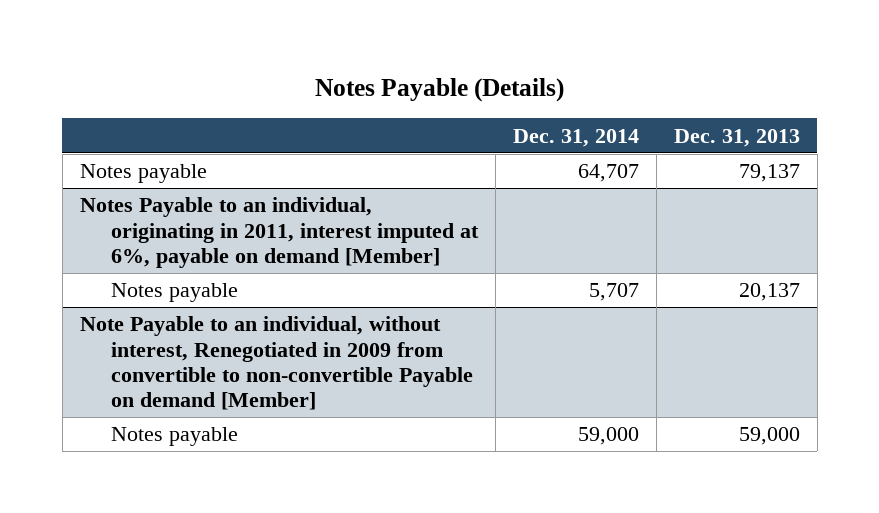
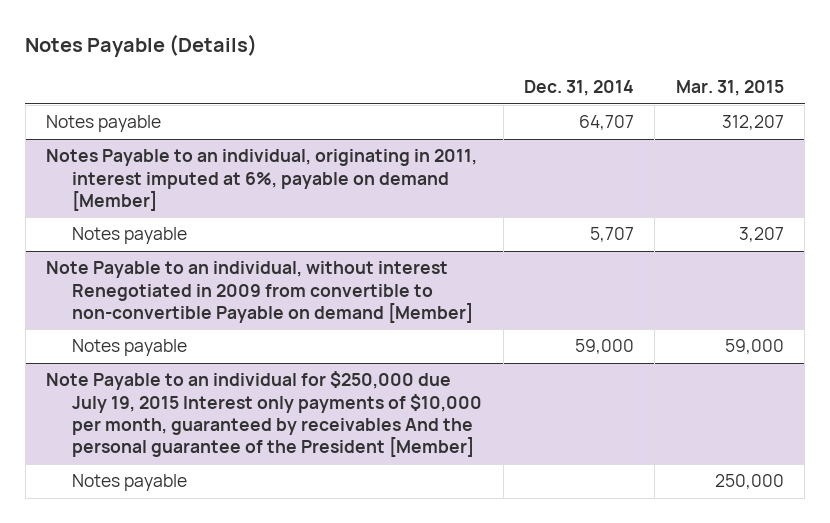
[673,128,800,147] Dec. 31, 2013 -> none
none -> [675,80,784,97] Mar. 31, 2015
[79,316,474,411] Note Payable to an individual, without interest, Renegotiated in 2009 from convertible to non-convertible Payable on demand [Member] -> [46,261,474,323] Note Payable to an individual, without interest Renegotiated in 2009 from convertible to non-convertible Payable on demand [Member]
none -> [46,371,483,458] Note Payable to an individual for $250,000 due July 19, 2015 Interest only payments of $10,000 per month, guaranteed by receivables And the personal guarantee of the President [Member]
none -> [72,474,188,492] Notes payable

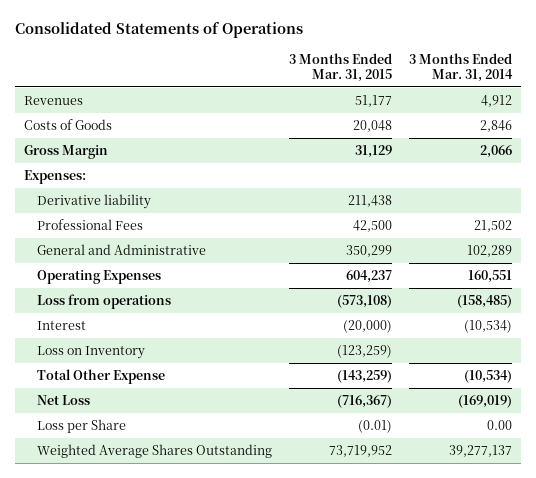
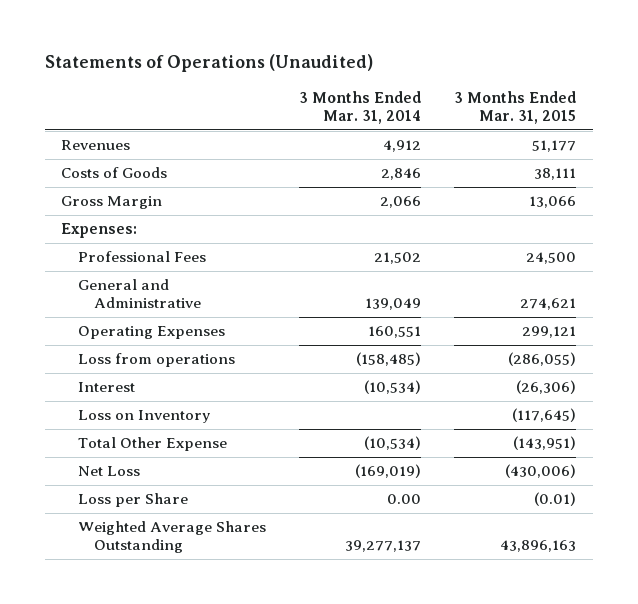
[15,22,304,39] Consolidated Statements of Operations -> [44,54,373,73] Statements of Operations (Unaudited)
[352,119,392,132] 20,048 -> [534,168,577,181] 38,111
[354,144,392,158] 31,129 -> [529,196,577,209] 13,066
[36,193,151,209] Derivative liability -> none
[352,219,392,232] 42,500 -> [526,252,577,265] 24,500
[345,244,392,257] 350,299 -> [520,298,577,311] 274,621
[467,244,513,257] 102,289 -> [365,298,422,311] 139,049
[345,269,392,283] 604,237 -> [522,326,577,339] 299,121
[336,294,392,308] (573,108) -> [508,352,577,367] (286,055)
[342,319,392,333] (20,000) -> [516,380,577,395] (26,306)
[336,344,392,358] (123,259) -> [512,408,577,423] (117,645)
[336,369,392,383] (143,259) -> [513,436,577,451] (143,951)
[336,394,392,408] (716,367) -> [505,464,577,479] (430,006)
[328,444,392,457] 73,719,952 -> [500,540,577,553] 43,896,163

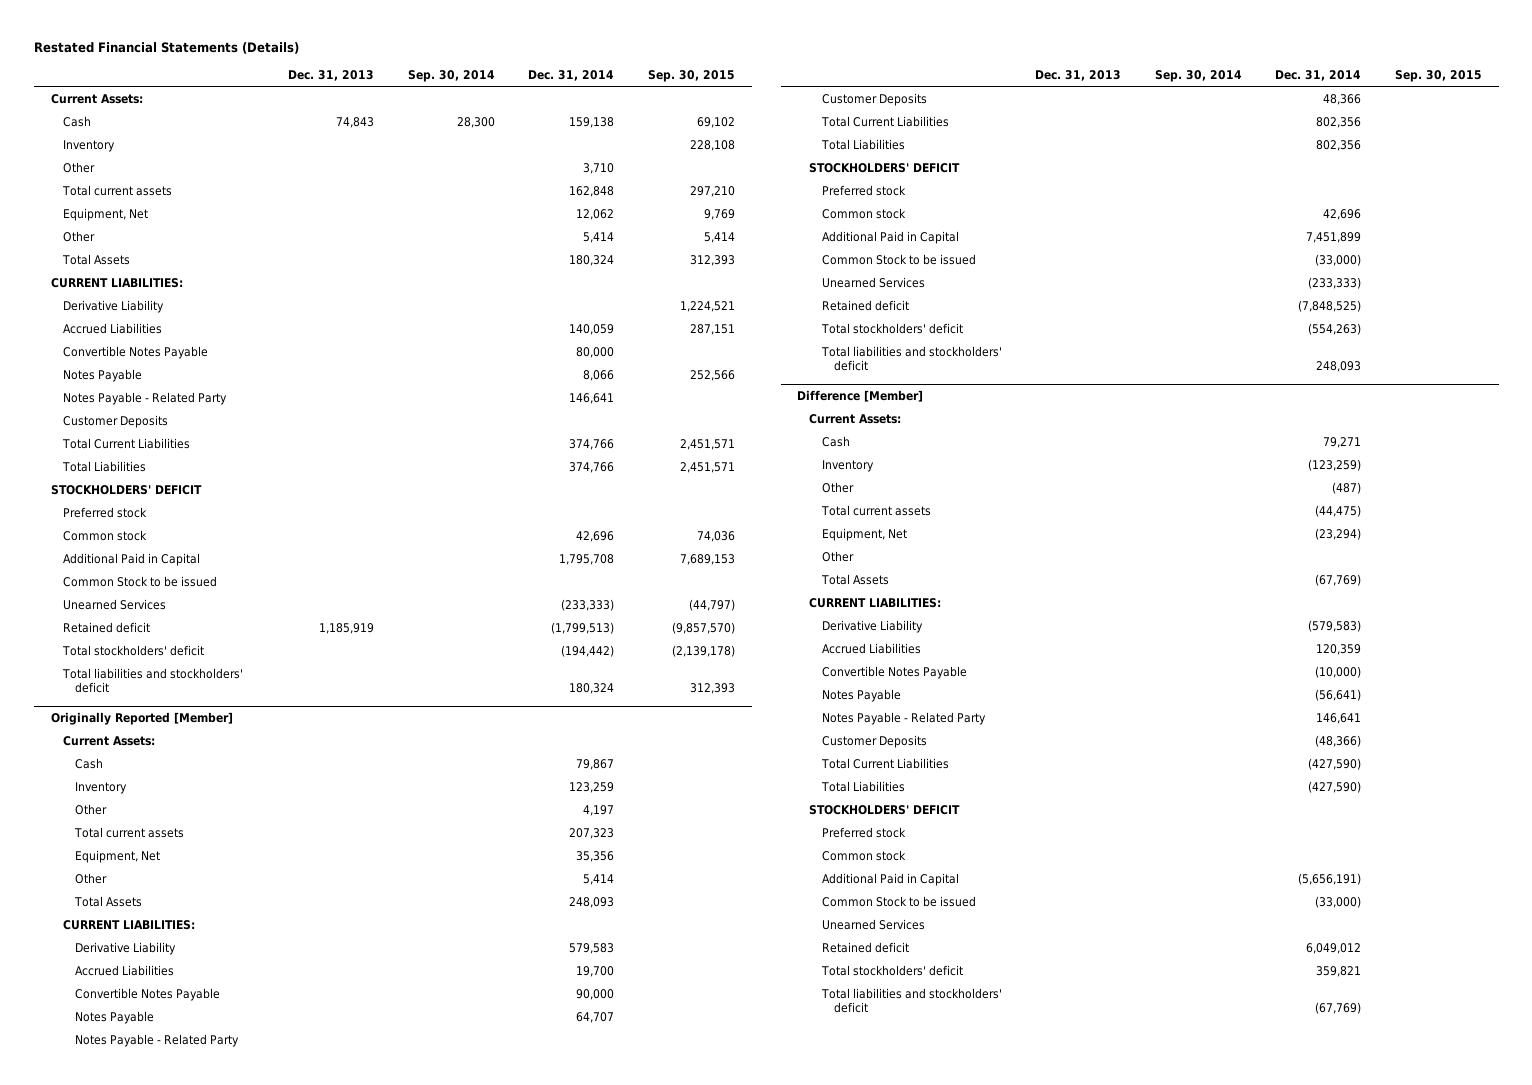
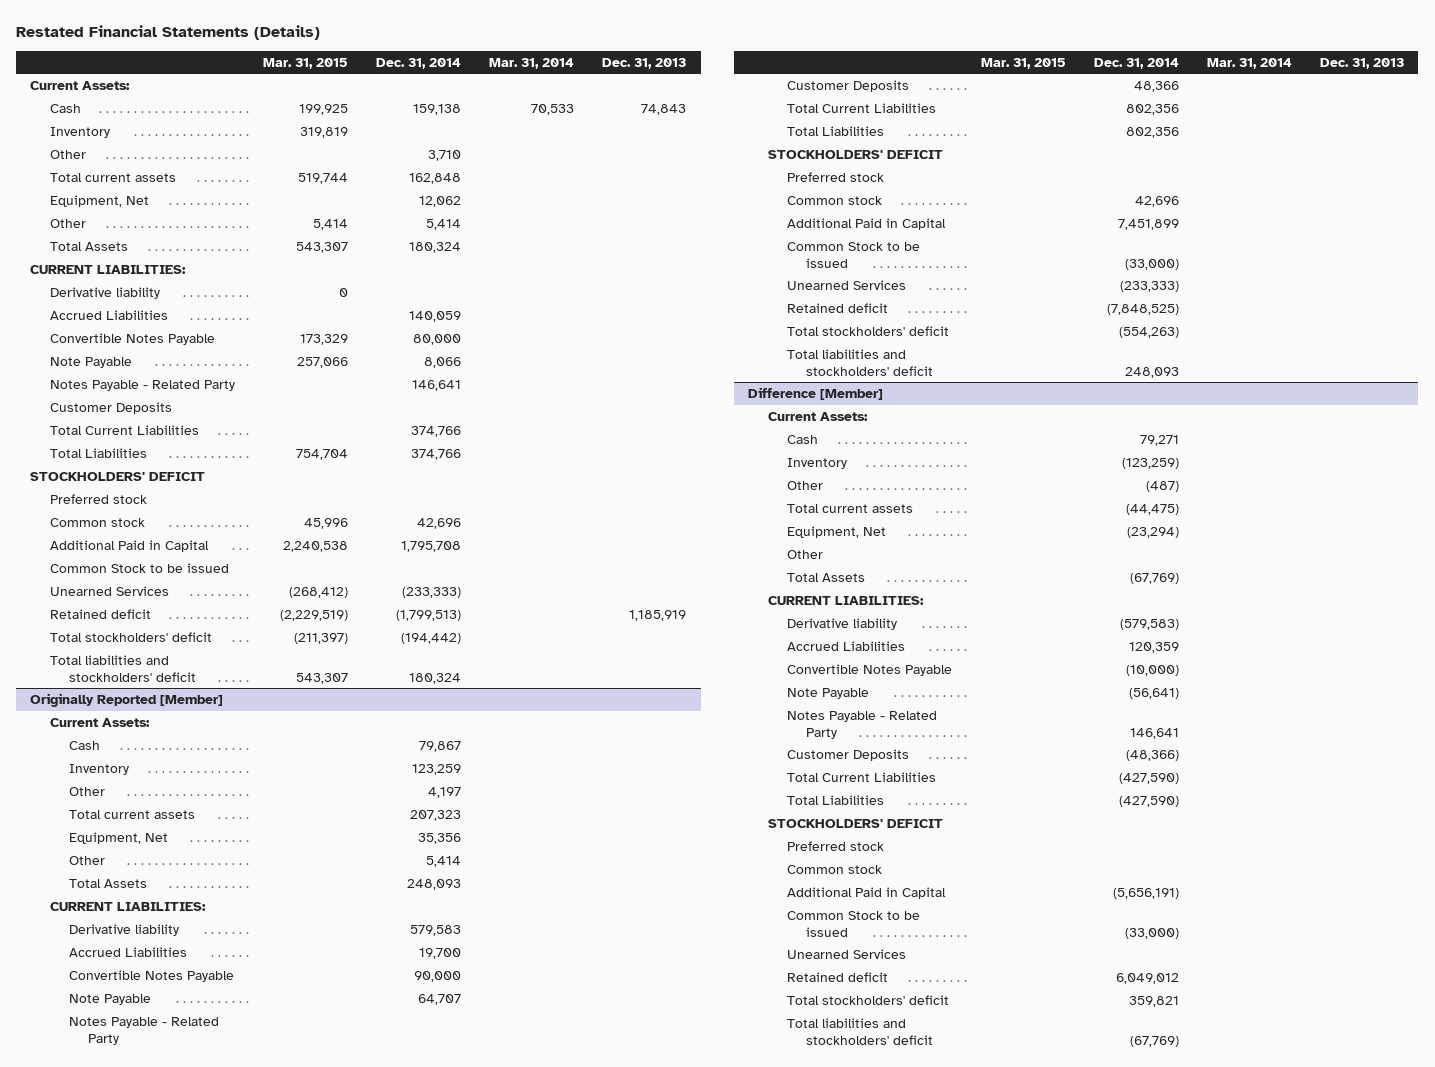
[407,69,495,82] Sep. 30, 2014 -> none
[648,69,736,82] Sep. 30, 2015 -> none
none -> [262,57,348,69] Mar. 31, 2015
none -> [489,57,575,69] Mar. 31, 2014
[62,299,164,313] Derivative Liability -> [49,286,160,299] Derivative liability
[62,368,142,382] Notes Payable -> [49,356,132,368] Note Payable
[74,941,176,955] Derivative Liability -> [68,923,179,936] Derivative liability
[74,1010,154,1024] Notes Payable -> [68,993,151,1005] Note Payable
[821,619,923,633] Derivative Liability -> [786,617,897,630] Derivative liability
[821,688,901,702] Notes Payable -> [786,687,869,699] Note Payable

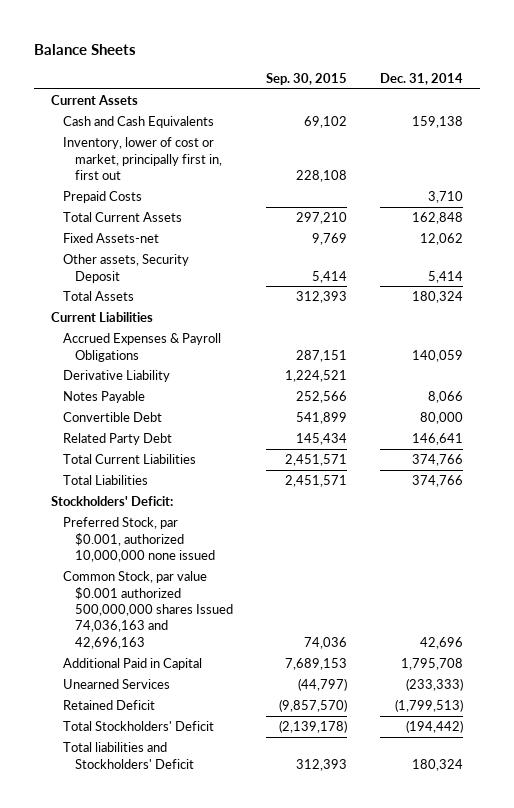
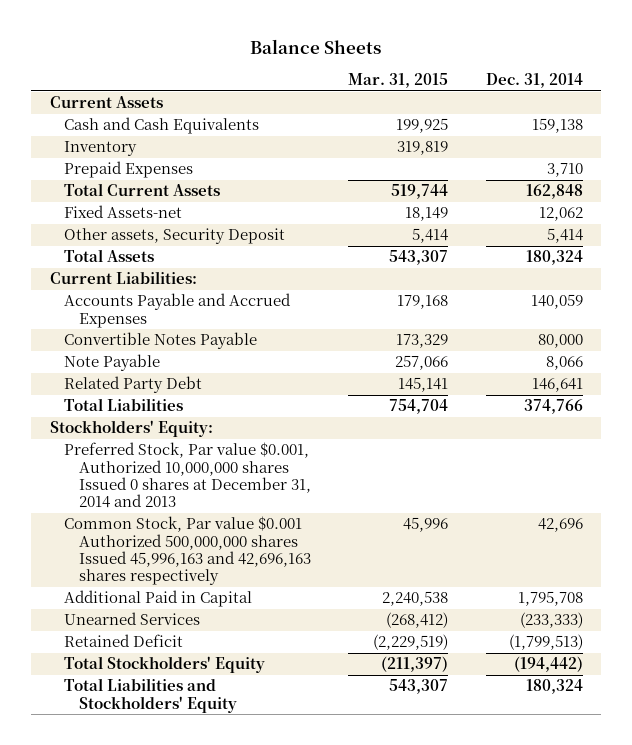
[265,72,347,85] Sep. 30, 2015 -> none
none -> [348,73,449,89] Mar. 31, 2015
[62,137,222,181] Inventory, lower of cost or market, principally first in, first out -> [64,141,138,157] Inventory
[62,191,142,204] Prepaid Costs -> [64,161,194,179] Prepaid Expenses
[62,370,170,383] Derivative Liability -> none
[62,412,162,423] Convertible Debt -> none
[50,312,153,323] Current Liabilities -> [49,271,197,285] Current Liabilities:
[62,333,221,362] Accrued Expenses & Payroll Obligations -> [64,293,292,328] Accounts Payable and Accrued Expenses
none -> [64,332,258,350] Convertible Notes Payable
[62,391,145,404] Notes Payable -> [64,354,161,372] Note Payable
[62,454,196,465] Total Current Liabilities -> none
[50,496,173,507] Stockholders' Deficit: -> [49,420,213,438] Stockholders' Equity:
[62,517,215,563] Preferred Stock, par $0.001, authorized 10,000,000 none issued -> [64,442,312,509] Preferred Stock, Par value $0.001, Authorized 10,000,000 shares Issued 0 shares at December 31, 2014 and 2013
[62,571,233,649] Common Stock, par value $0.001 authorized 500,000,000 shares Issued 74,036,163 and 42,696,163 -> [64,516,312,586] Common Stock, Par value $0.001 Authorized 500,000,000 shares Issued 45,996,163 and 42,696,163 shares respectively
[62,721,214,732] Total Stockholders' Deficit -> [64,656,266,674] Total Stockholders' Equity
[62,742,194,769] Total liabilities and Stockholders' Deficit -> [64,678,238,713] Total Liabilities and Stockholders' Equity

